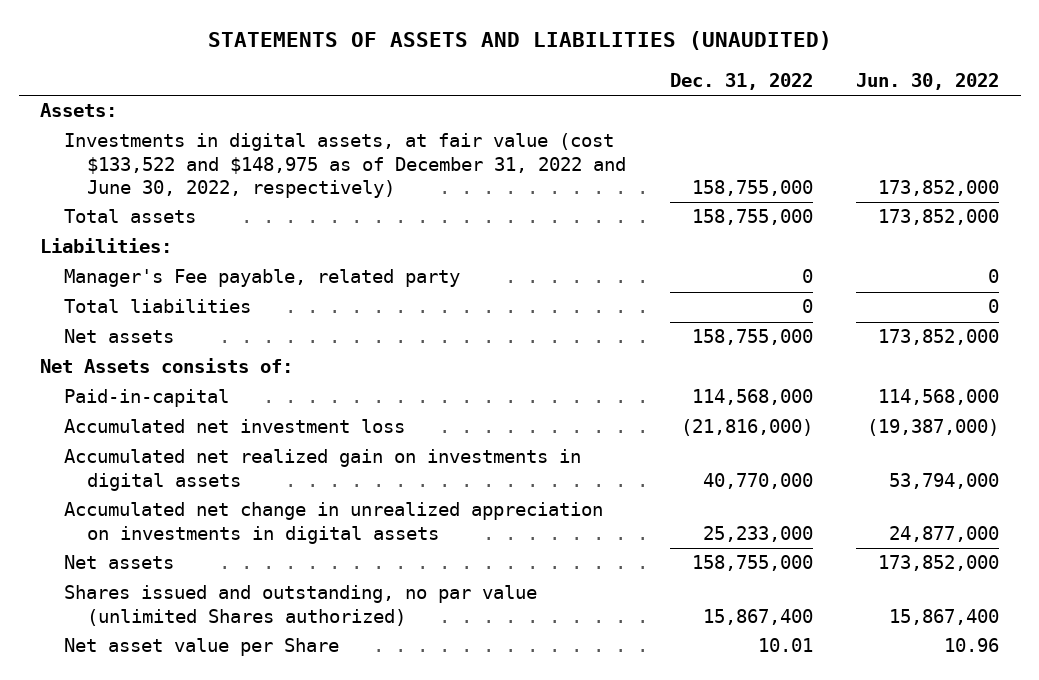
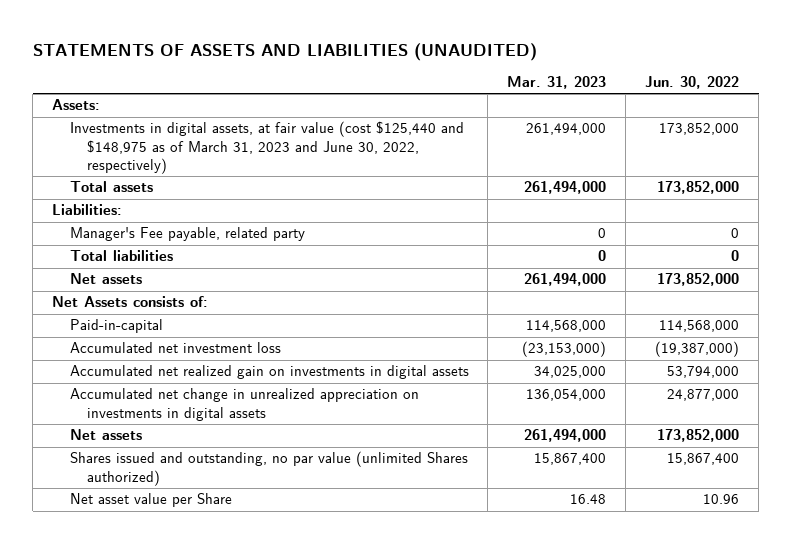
[669,72,813,90] Dec. 31, 2022 -> none
none -> [507,76,607,90] Mar. 31, 2023
[63,133,627,199] Investments in digital assets, at fair value (cost $133,522 and $148,975 as of December 31, 2022 and June 30, 2022, respectively) -> [69,121,464,175] Investments in digital assets, at fair value (cost $125,440 and $148,975 as of March 31, 2023 and June 30, 2022, respectively)

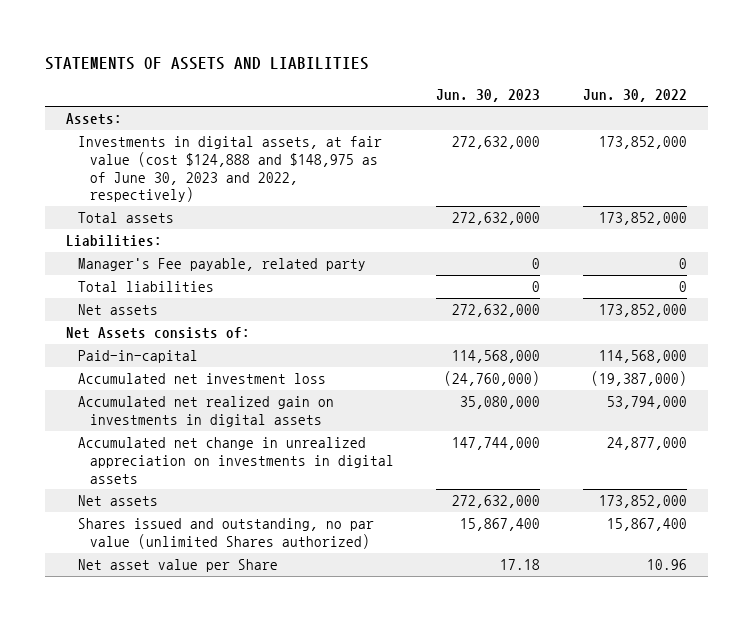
[32,42,537,61] STATEMENTS OF ASSETS AND LIABILITIES (UNAUDITED) -> [44,56,369,70] STATEMENTS OF ASSETS AND LIABILITIES
[507,76,607,90] Mar. 31, 2023 -> none
none -> [436,89,541,103] Jun. 30, 2023
[69,121,464,175] Investments in digital assets, at fair value (cost $125,440 and $148,975 as of March 31, 2023 and June 30, 2022, respectively) -> [77,136,382,203] Investments in digital assets, at fair value (cost $124,888 and $148,975 as of June 30, 2023 and 2022, respectively)

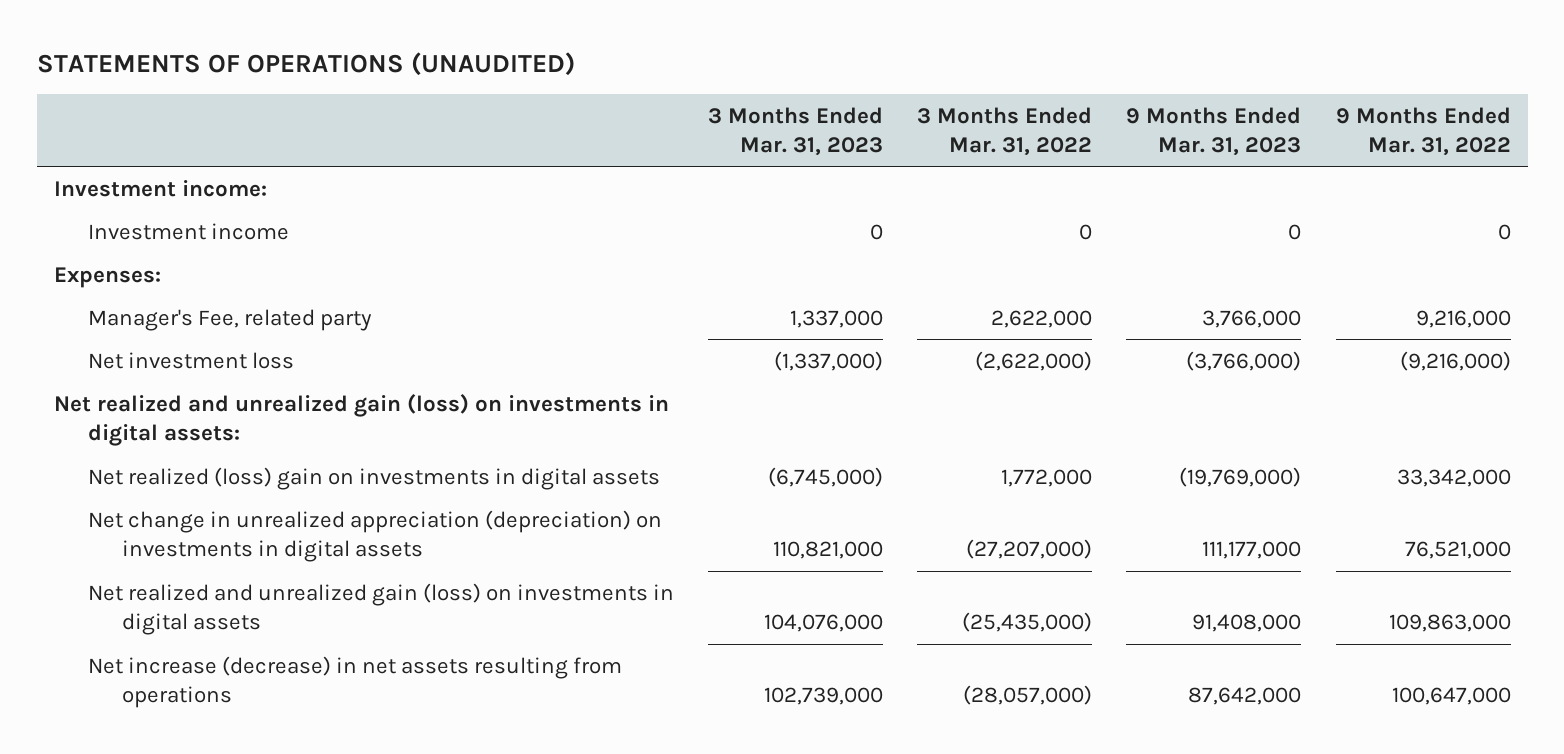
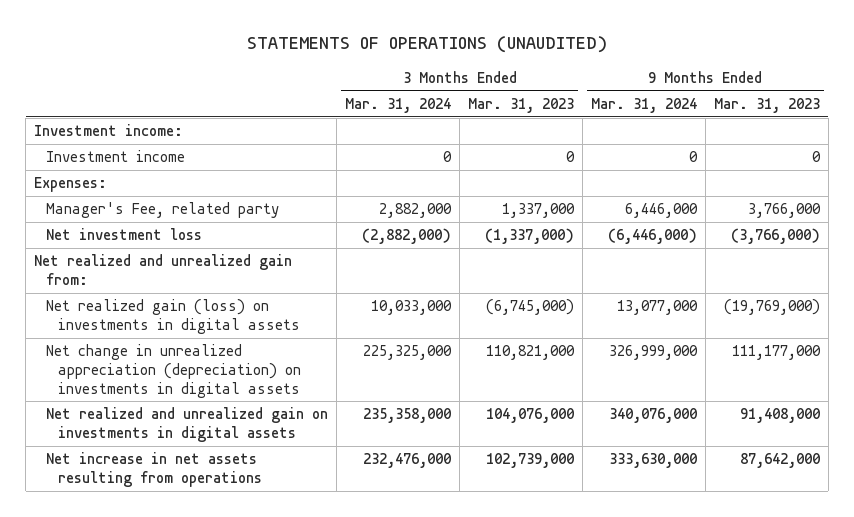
[917,106,1093,156] 3 Months Ended Mar. 31, 2022 -> none
[1335,106,1511,156] 9 Months Ended Mar. 31, 2022 -> none
none -> [345,97,452,113] Mar. 31, 2024
none -> [590,97,697,113] Mar. 31, 2024
[53,393,669,446] Net realized and unrealized gain (loss) on investments in digital assets: -> [34,254,293,285] Net realized and unrealized gain from:
[87,466,660,490] Net realized (loss) gain on investments in digital assets -> [46,299,300,334] Net realized gain (loss) on investments in digital assets
[87,582,674,635] Net realized and unrealized gain (loss) on investments in digital assets -> [46,407,329,442] Net realized and unrealized gain on investments in digital assets
[87,655,622,708] Net increase (decrease) in net assets resulting from operations -> [46,452,262,487] Net increase in net assets resulting from operations

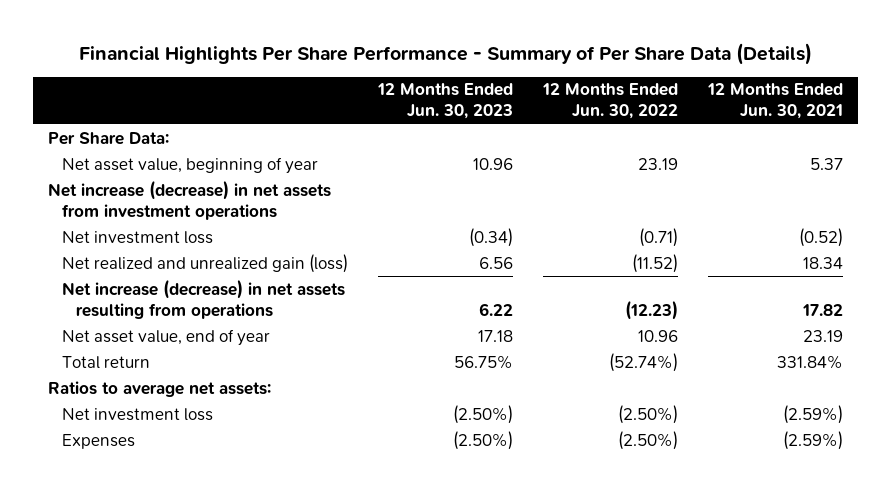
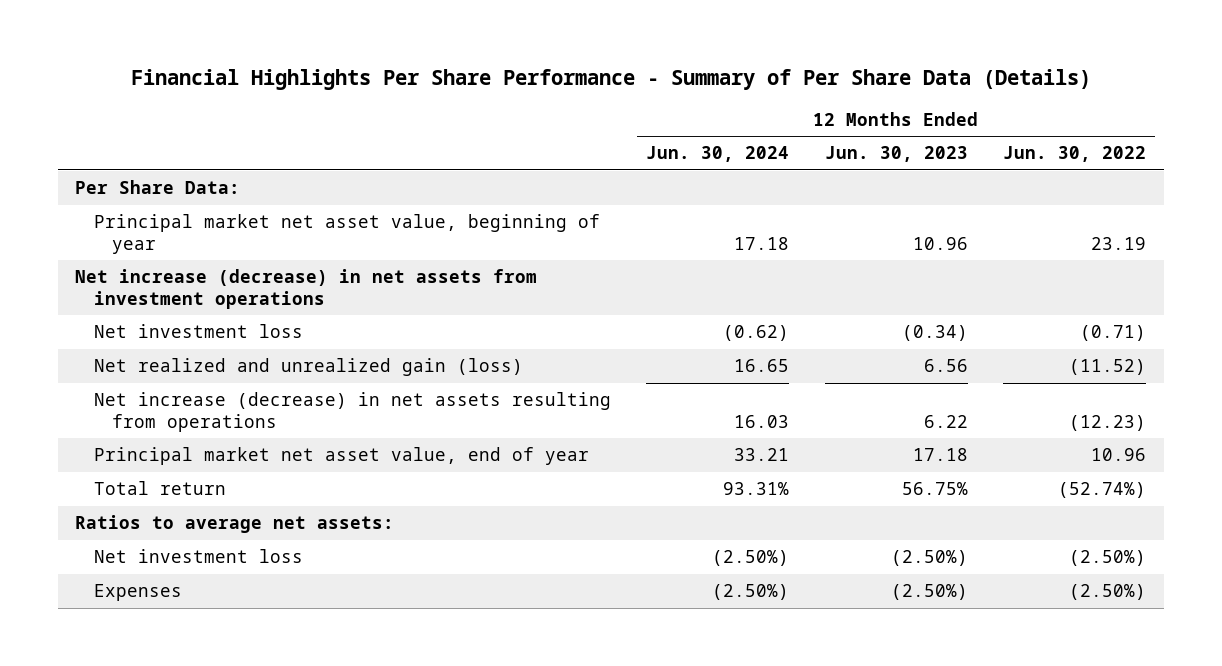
[707,83,844,120] 12 Months Ended Jun. 30, 2021 -> none
none -> [646,146,790,163] Jun. 30, 2024
[61,156,318,174] Net asset value, beginning of year -> [93,214,600,255] Principal market net asset value, beginning of year
[61,328,270,346] Net asset value, end of year -> [93,447,589,466] Principal market net asset value, end of year

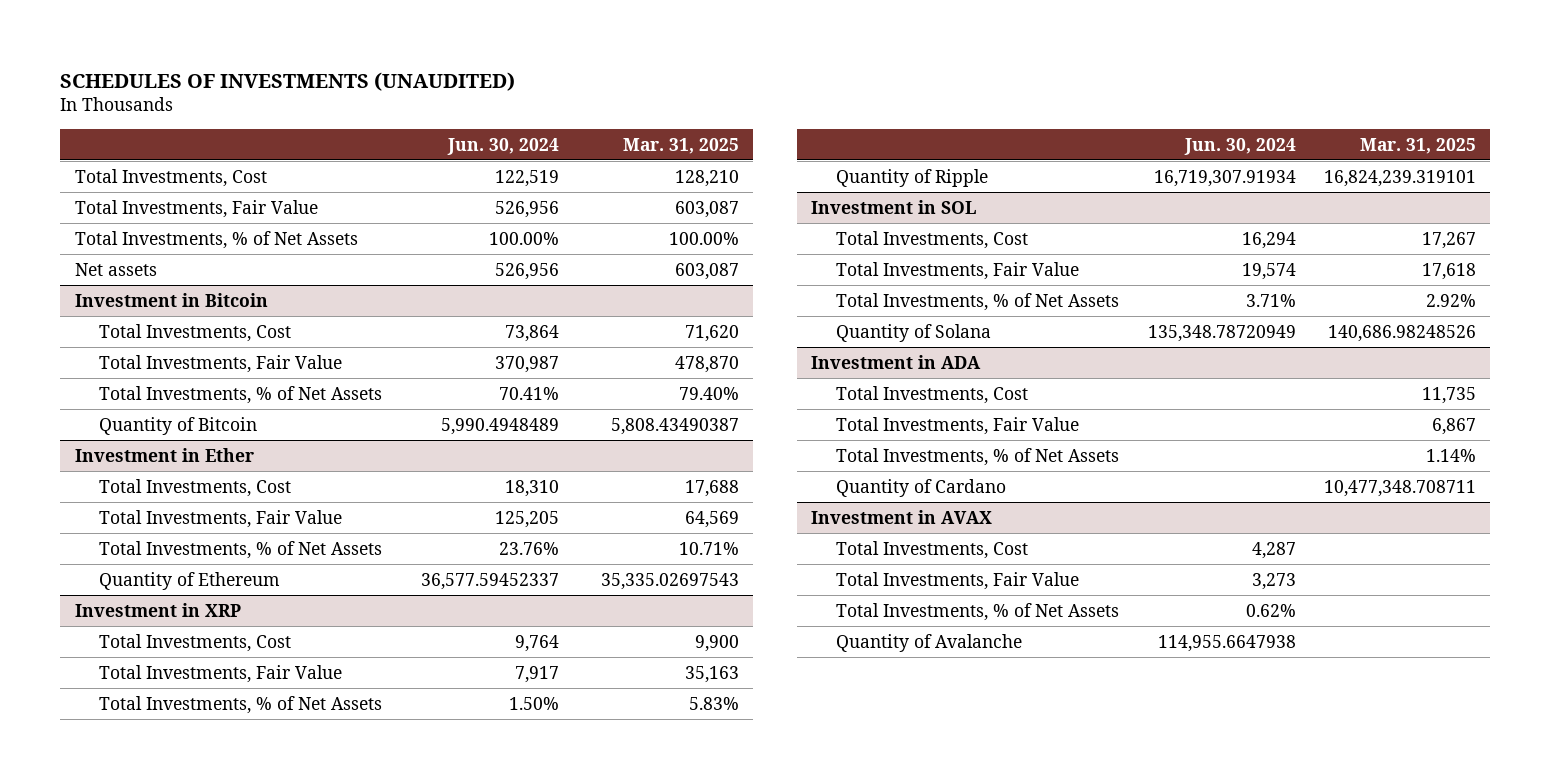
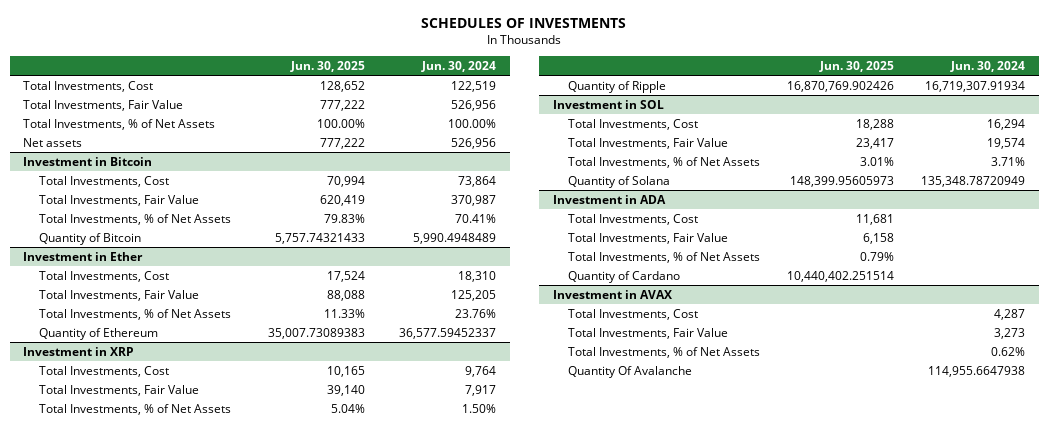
[60,71,516,91] SCHEDULES OF INVESTMENTS (UNAUDITED) -> [421,17,627,28] SCHEDULES OF INVESTMENTS
[623,137,740,154] Mar. 31, 2025 -> none
none -> [289,60,365,72] Jun. 30, 2025
[836,633,1023,652] Quantity of Avalanche -> [568,365,693,378] Quantity Of Avalanche

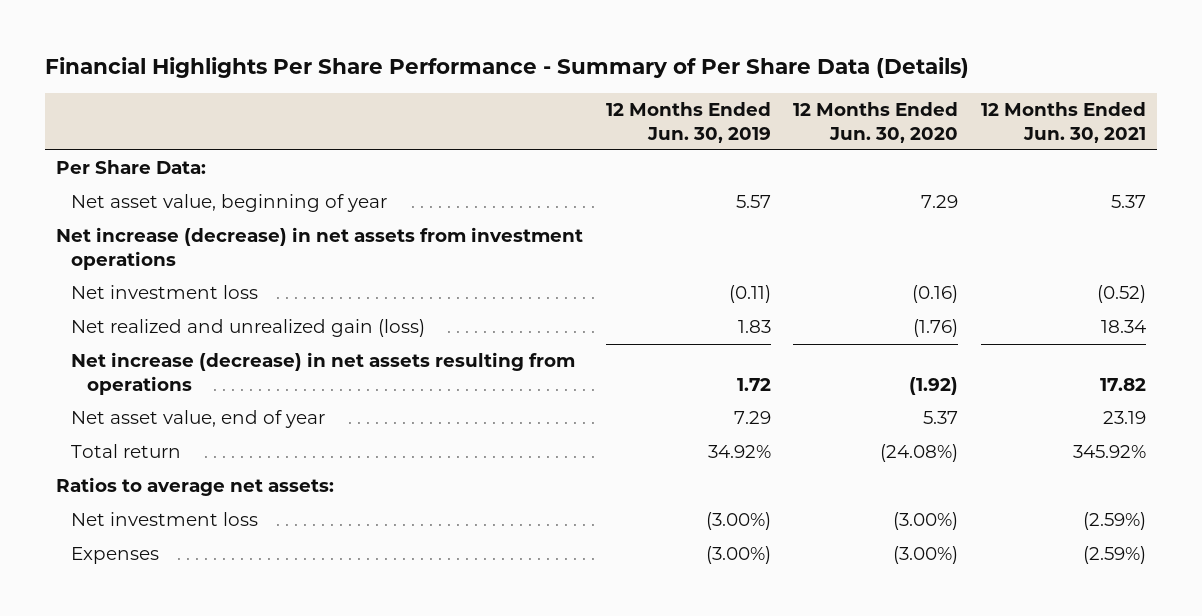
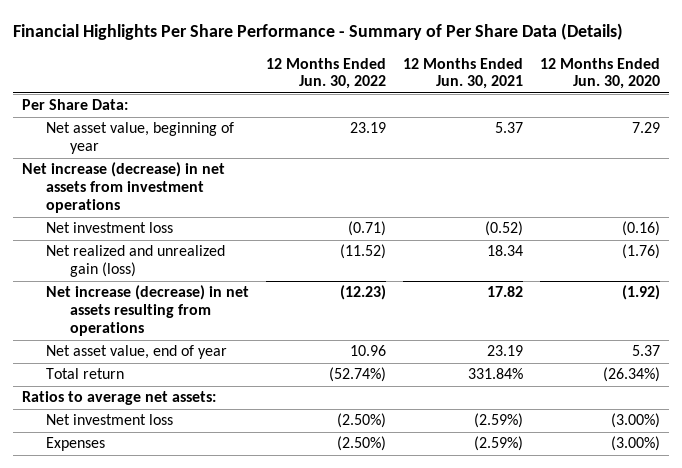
[605,102,771,143] 12 Months Ended Jun. 30, 2019 -> none
none -> [266,57,387,90] 12 Months Ended Jun. 30, 2022
[880,444,959,463] (24.08%) -> [603,367,661,383] (26.34%)
[1072,445,1146,459] 345.92% -> [468,368,524,380] 331.84%

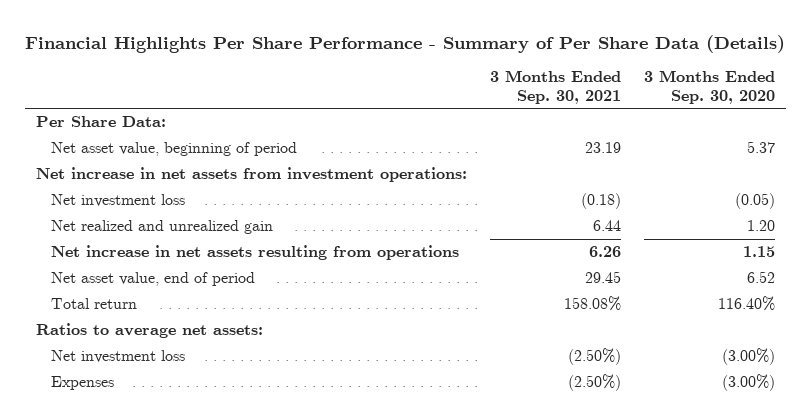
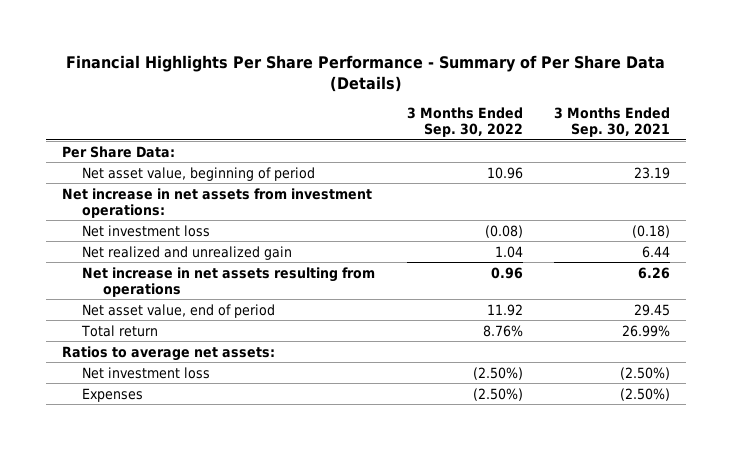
[643,70,775,104] 3 Months Ended Sep. 30, 2020 -> none
none -> [406,107,523,138] 3 Months Ended Sep. 30, 2022
[563,296,621,312] 158.08% -> [622,324,671,337] 26.99%

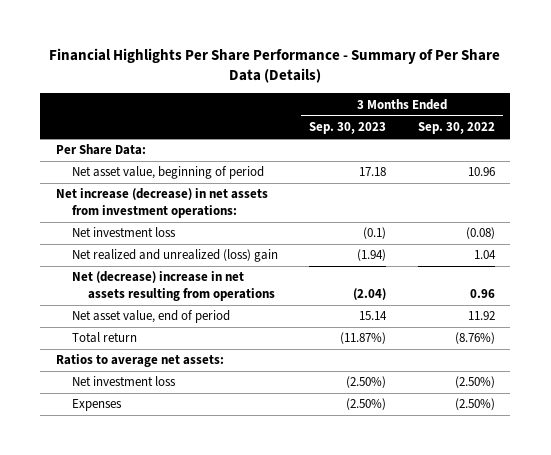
[554,107,671,138] 3 Months Ended Sep. 30, 2021 -> none
none -> [309,122,387,135] Sep. 30, 2023
[62,187,373,218] Net increase in net assets from investment operations: -> [55,188,268,219] Net increase (decrease) in net assets from investment operations:
[82,245,293,260] Net realized and unrealized gain -> [71,249,278,263] Net realized and unrealized (loss) gain
[82,266,376,297] Net increase in net assets resulting from operations -> [71,271,275,302] Net (decrease) increase in net assets resulting from operations
[482,324,523,337] 8.76% -> [454,332,495,345] (8.76%)

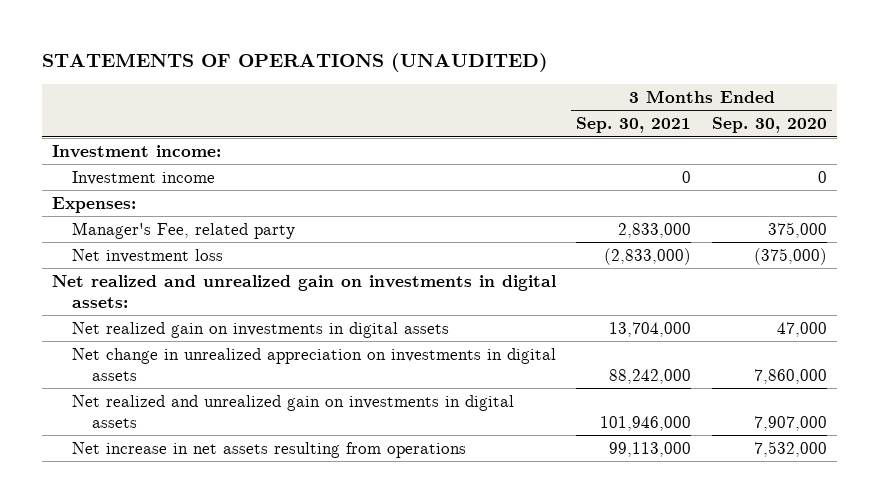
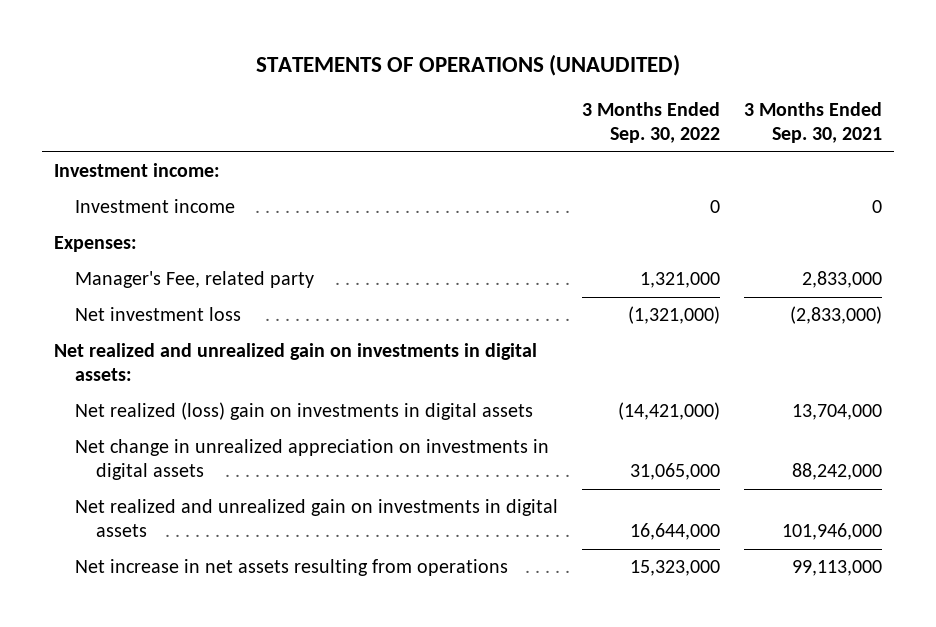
[711,117,827,134] Sep. 30, 2020 -> none
none -> [581,102,720,144] 3 Months Ended Sep. 30, 2022
[72,321,450,338] Net realized gain on investments in digital assets -> [75,402,534,421] Net realized (loss) gain on investments in digital assets

